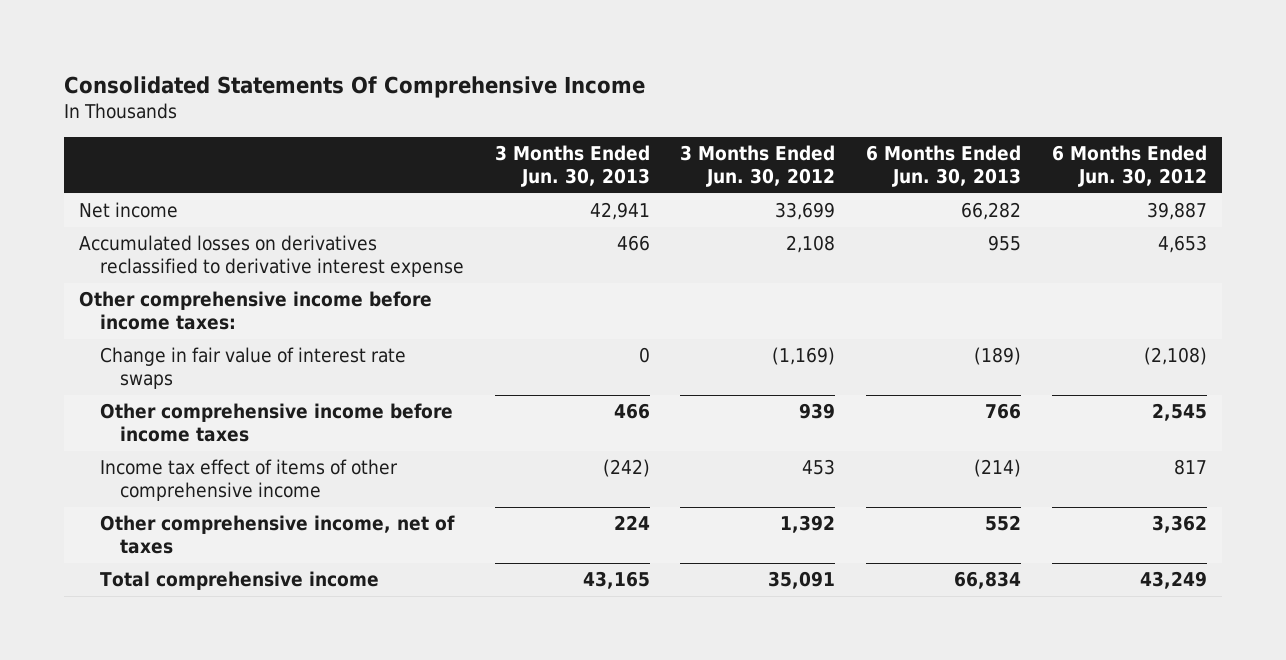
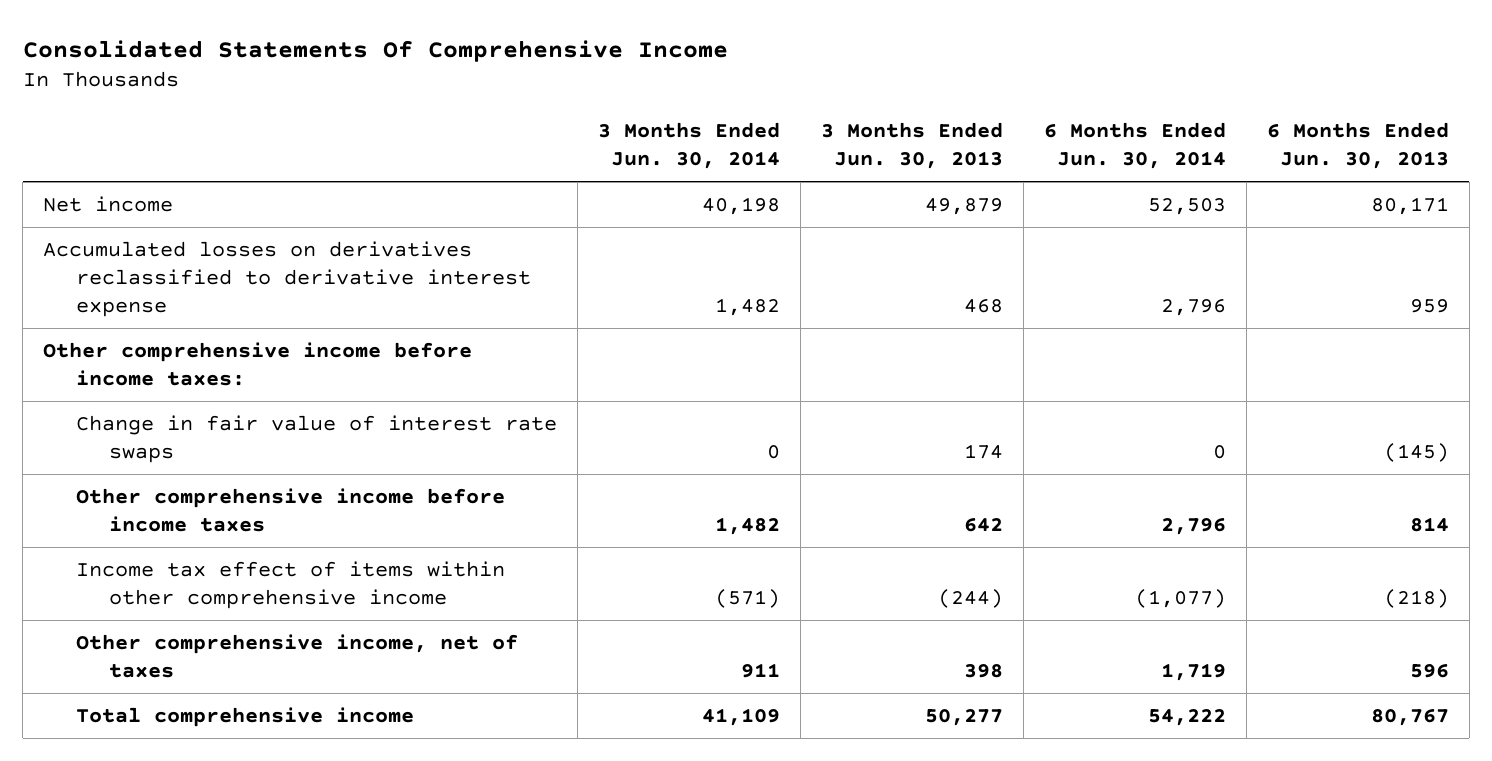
[680,145,836,187] 3 Months Ended Jun. 30, 2012 -> none
[1052,145,1208,187] 6 Months Ended Jun. 30, 2012 -> none
none -> [598,121,781,170] 3 Months Ended Jun. 30, 2014
none -> [1044,121,1227,170] 6 Months Ended Jun. 30, 2014
[589,202,650,221] 42,941 -> [925,197,1004,215] 49,879
[961,202,1022,221] 66,282 -> [1371,196,1450,215] 80,171
[616,235,650,252] 466 -> [964,299,1004,314] 468
[988,235,1022,252] 955 -> [1410,299,1450,314] 959
[638,347,650,364] 0 -> [964,444,1004,460] 174
[974,347,1022,366] (189) -> [1384,443,1450,463] (145)
[613,403,650,420] 466 -> [964,518,1004,533] 642
[985,403,1022,420] 766 -> [1410,517,1450,533] 814
[99,459,398,501] Income tax effect of items of other comprehensive income -> [76,560,506,610] Income tax effect of items within other comprehensive income
[602,459,650,478] (242) -> [938,589,1004,609] (244)
[974,459,1022,478] (214) -> [1384,589,1450,609] (218)
[613,515,650,531] 224 -> [964,664,1004,679] 398
[985,515,1022,532] 552 -> [1410,664,1450,679] 596
[582,571,650,590] 43,165 -> [925,708,1004,726] 50,277
[954,571,1022,590] 66,834 -> [1371,708,1450,726] 80,767

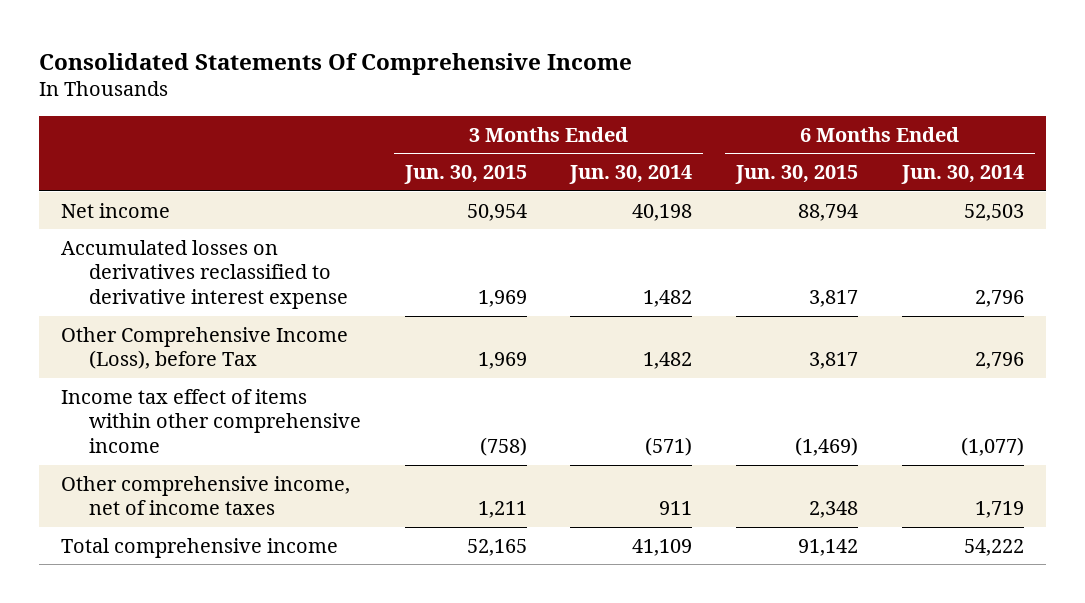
[821,121,1004,170] 3 Months Ended Jun. 30, 2013 -> none
[1267,121,1450,170] 6 Months Ended Jun. 30, 2013 -> none
none -> [403,165,527,185] Jun. 30, 2015
none -> [735,165,859,185] Jun. 30, 2015
[43,341,473,387] Other comprehensive income before income taxes: -> none
[76,414,558,464] Change in fair value of interest rate swaps -> none
[76,487,506,533] Other comprehensive income before income taxes -> [60,326,348,370] Other Comprehensive Income (Loss), before Tax
[76,633,519,679] Other comprehensive income, net of taxes -> [60,475,350,516] Other comprehensive income, net of income taxes

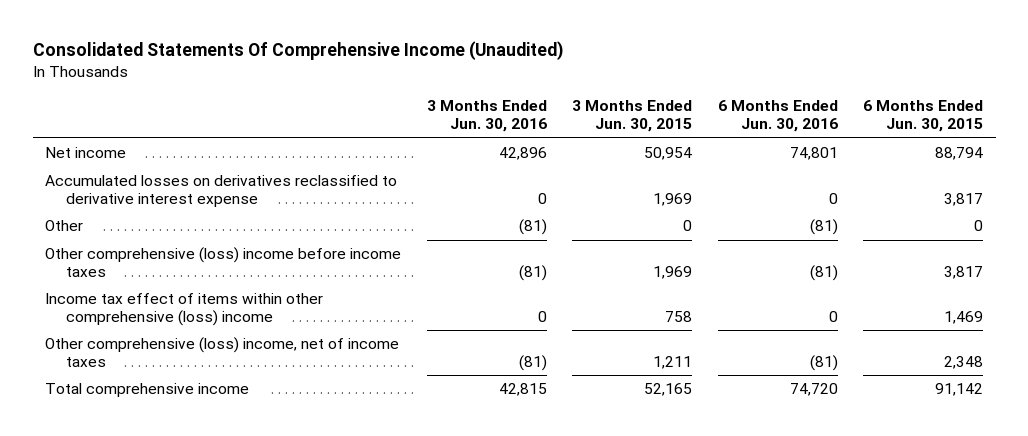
[39,52,633,75] Consolidated Statements Of Comprehensive Income -> [32,41,564,61] Consolidated Statements Of Comprehensive Income (Unaudited)
[569,165,693,185] Jun. 30, 2014 -> none
[900,165,1024,185] Jun. 30, 2014 -> none
none -> [426,100,547,133] 3 Months Ended Jun. 30, 2016
none -> [717,100,838,133] 6 Months Ended Jun. 30, 2016
none -> [45,220,84,232] Other
[60,326,348,370] Other Comprehensive Income (Loss), before Tax -> [45,247,402,278] Other comprehensive (loss) income before income taxes
[60,388,362,454] Income tax effect of items within other comprehensive income -> [45,293,324,327] Income tax effect of items within other comprehensive (loss) income
[479,437,527,457] (758) -> [665,311,693,323] 758
[795,437,859,457] (1,469) -> [943,311,983,325] 1,469
[60,475,350,516] Other comprehensive income, net of income taxes -> [45,337,400,368] Other comprehensive (loss) income, net of income taxes

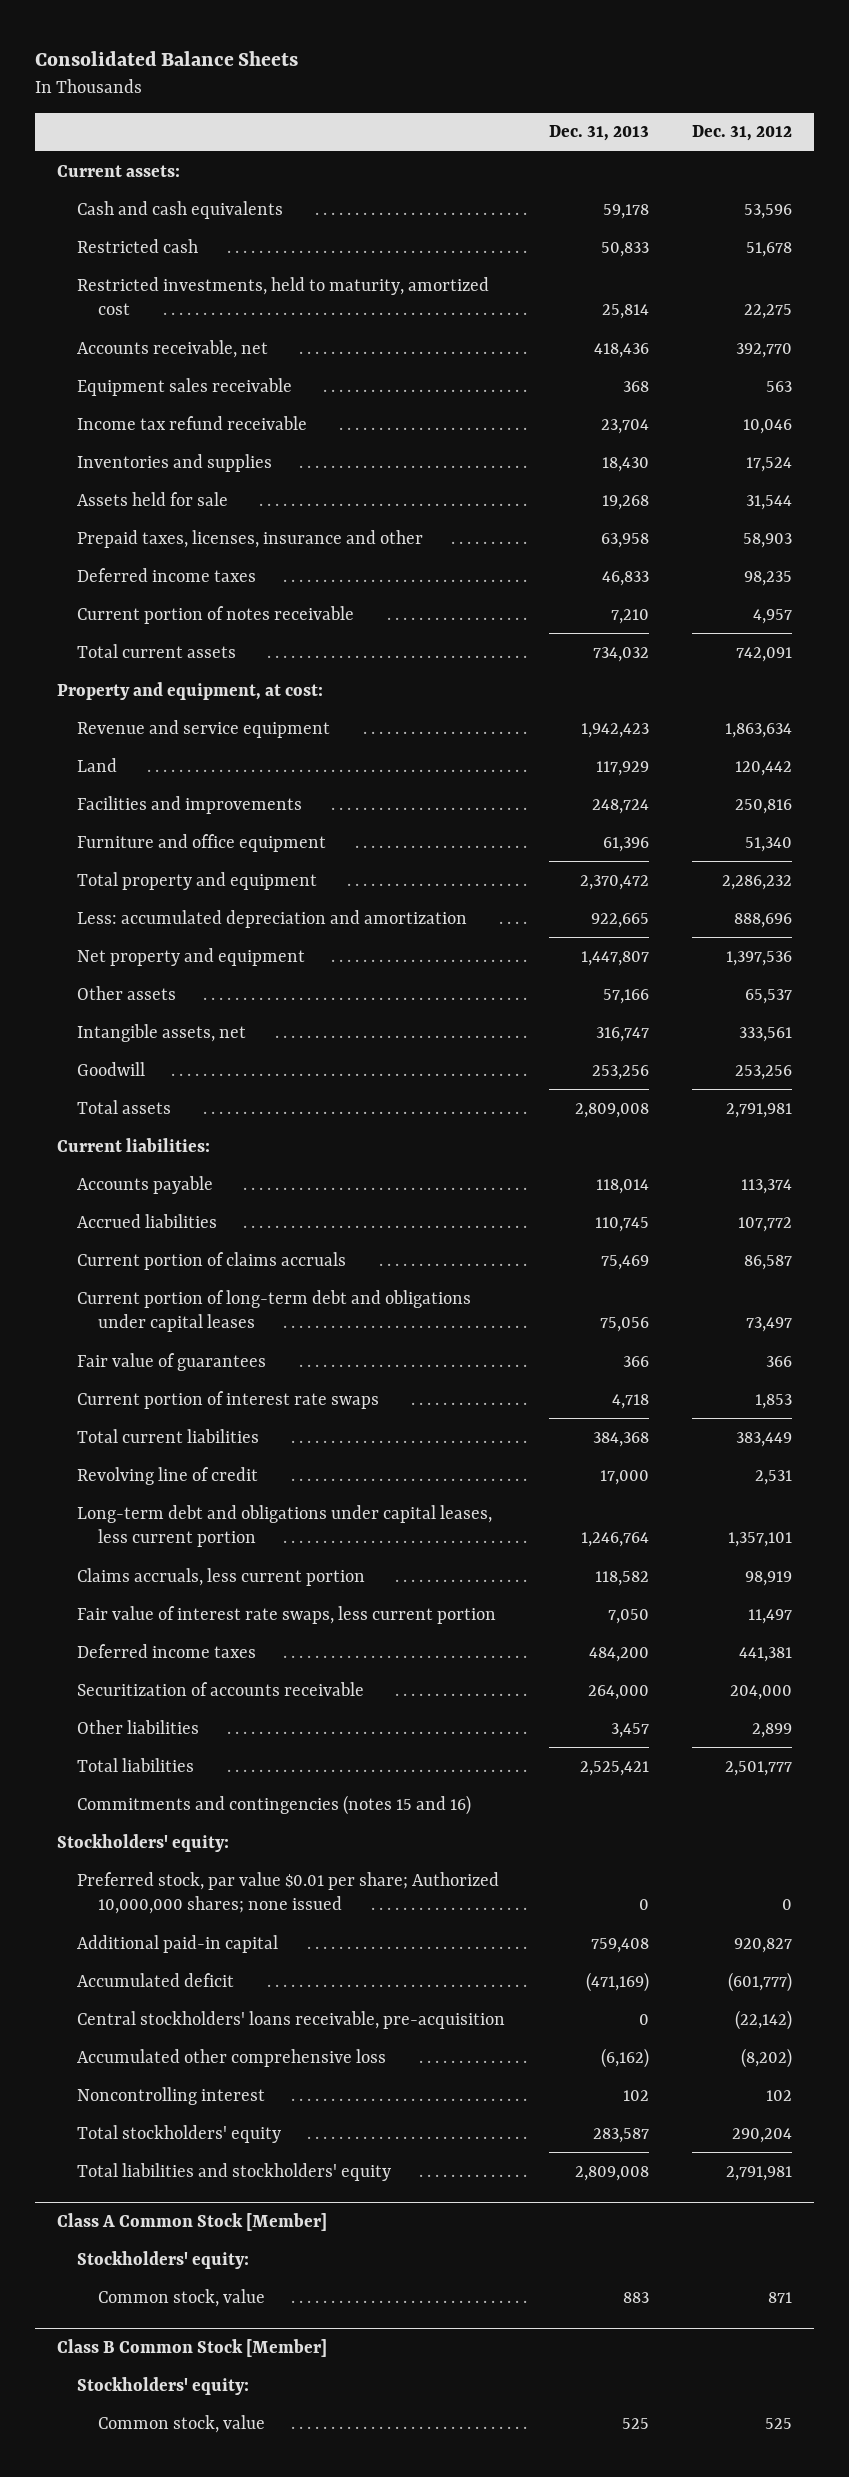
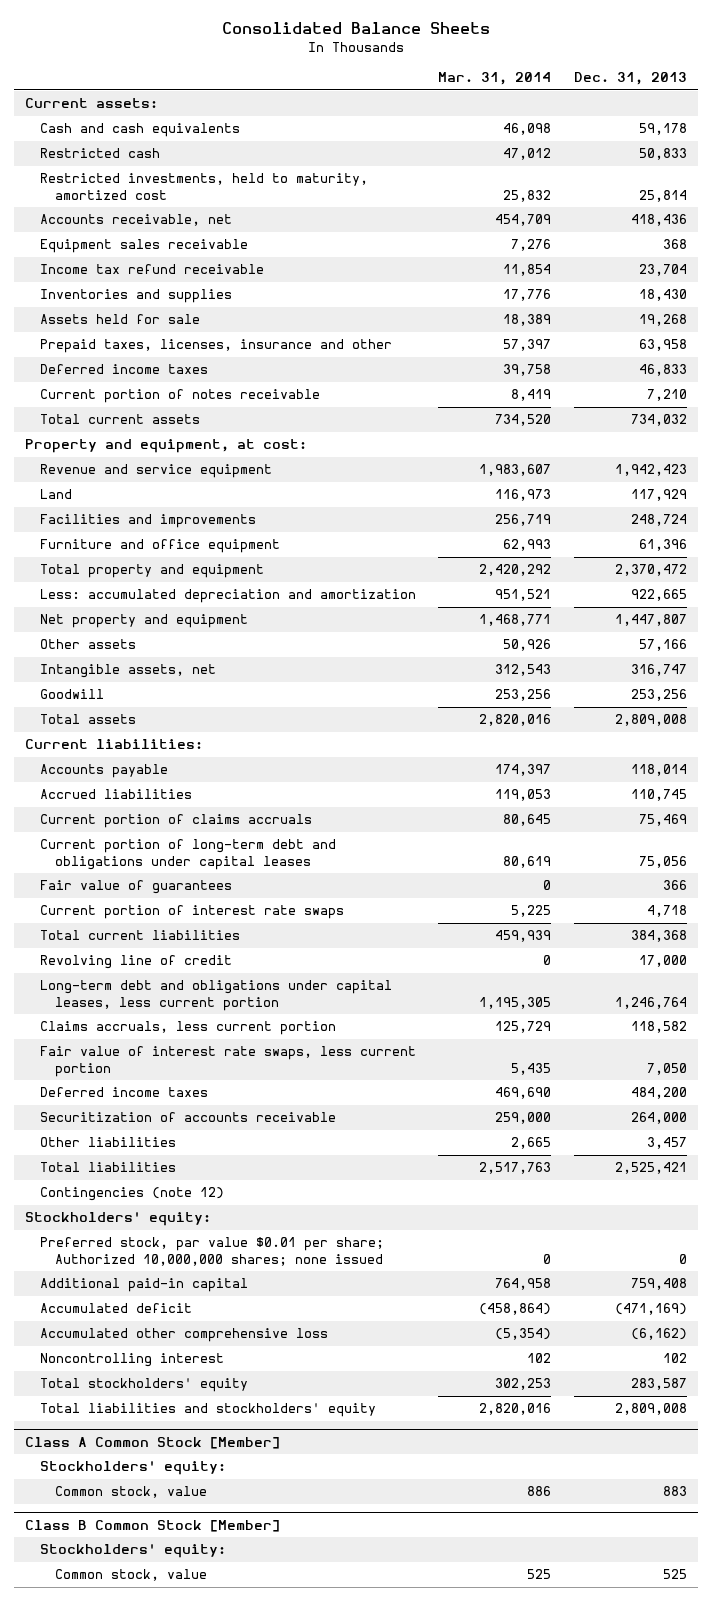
[691,125,792,142] Dec. 31, 2012 -> none
none -> [438,72,552,86] Mar. 31, 2014
[77,1794,472,1815] Commitments and contingencies (notes 15 and 16) -> [40,1187,225,1202] Contingencies (note 12)
[77,2010,506,2029] Central stockholders' loans receivable, pre-acquisition -> none

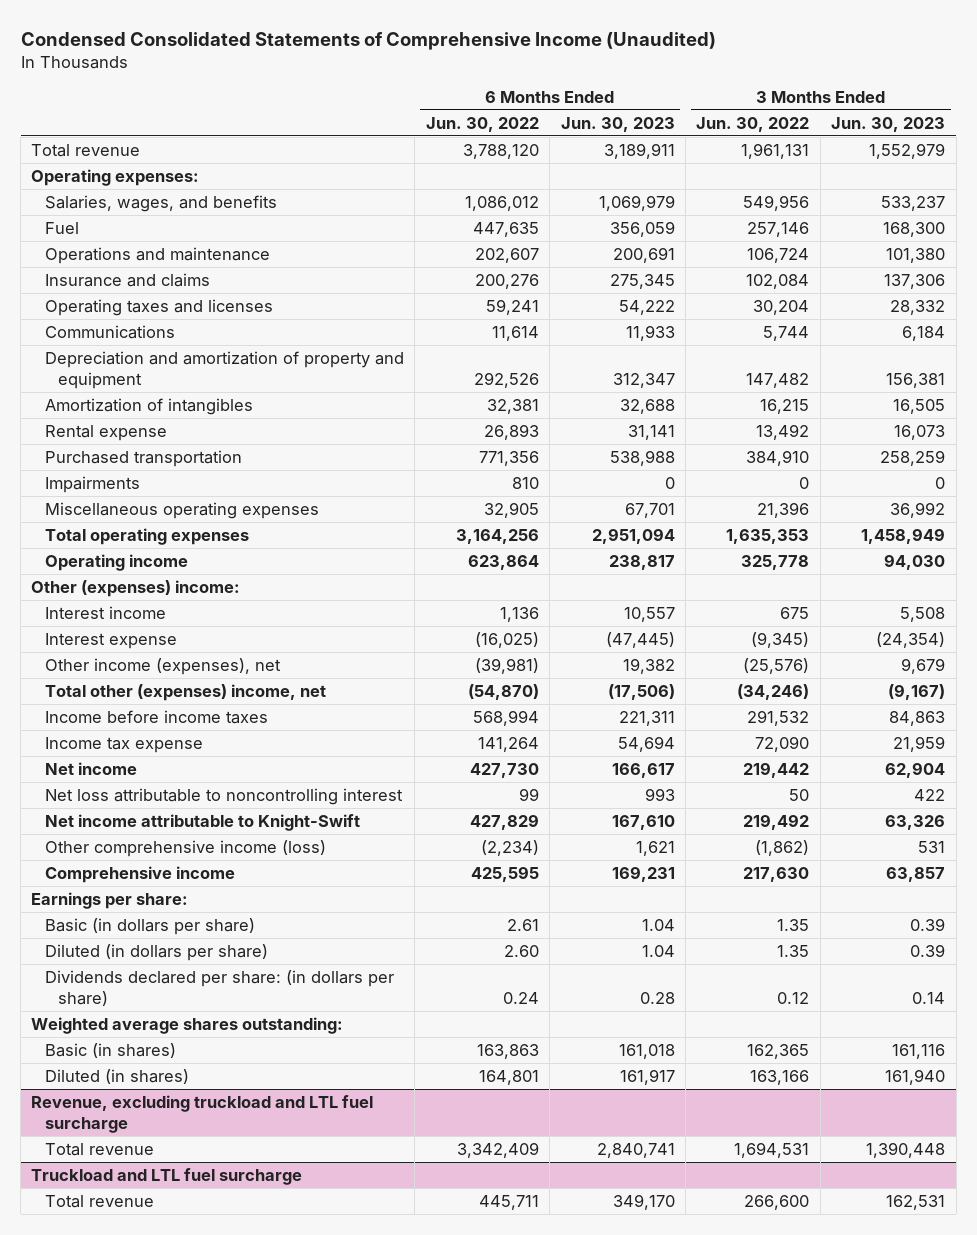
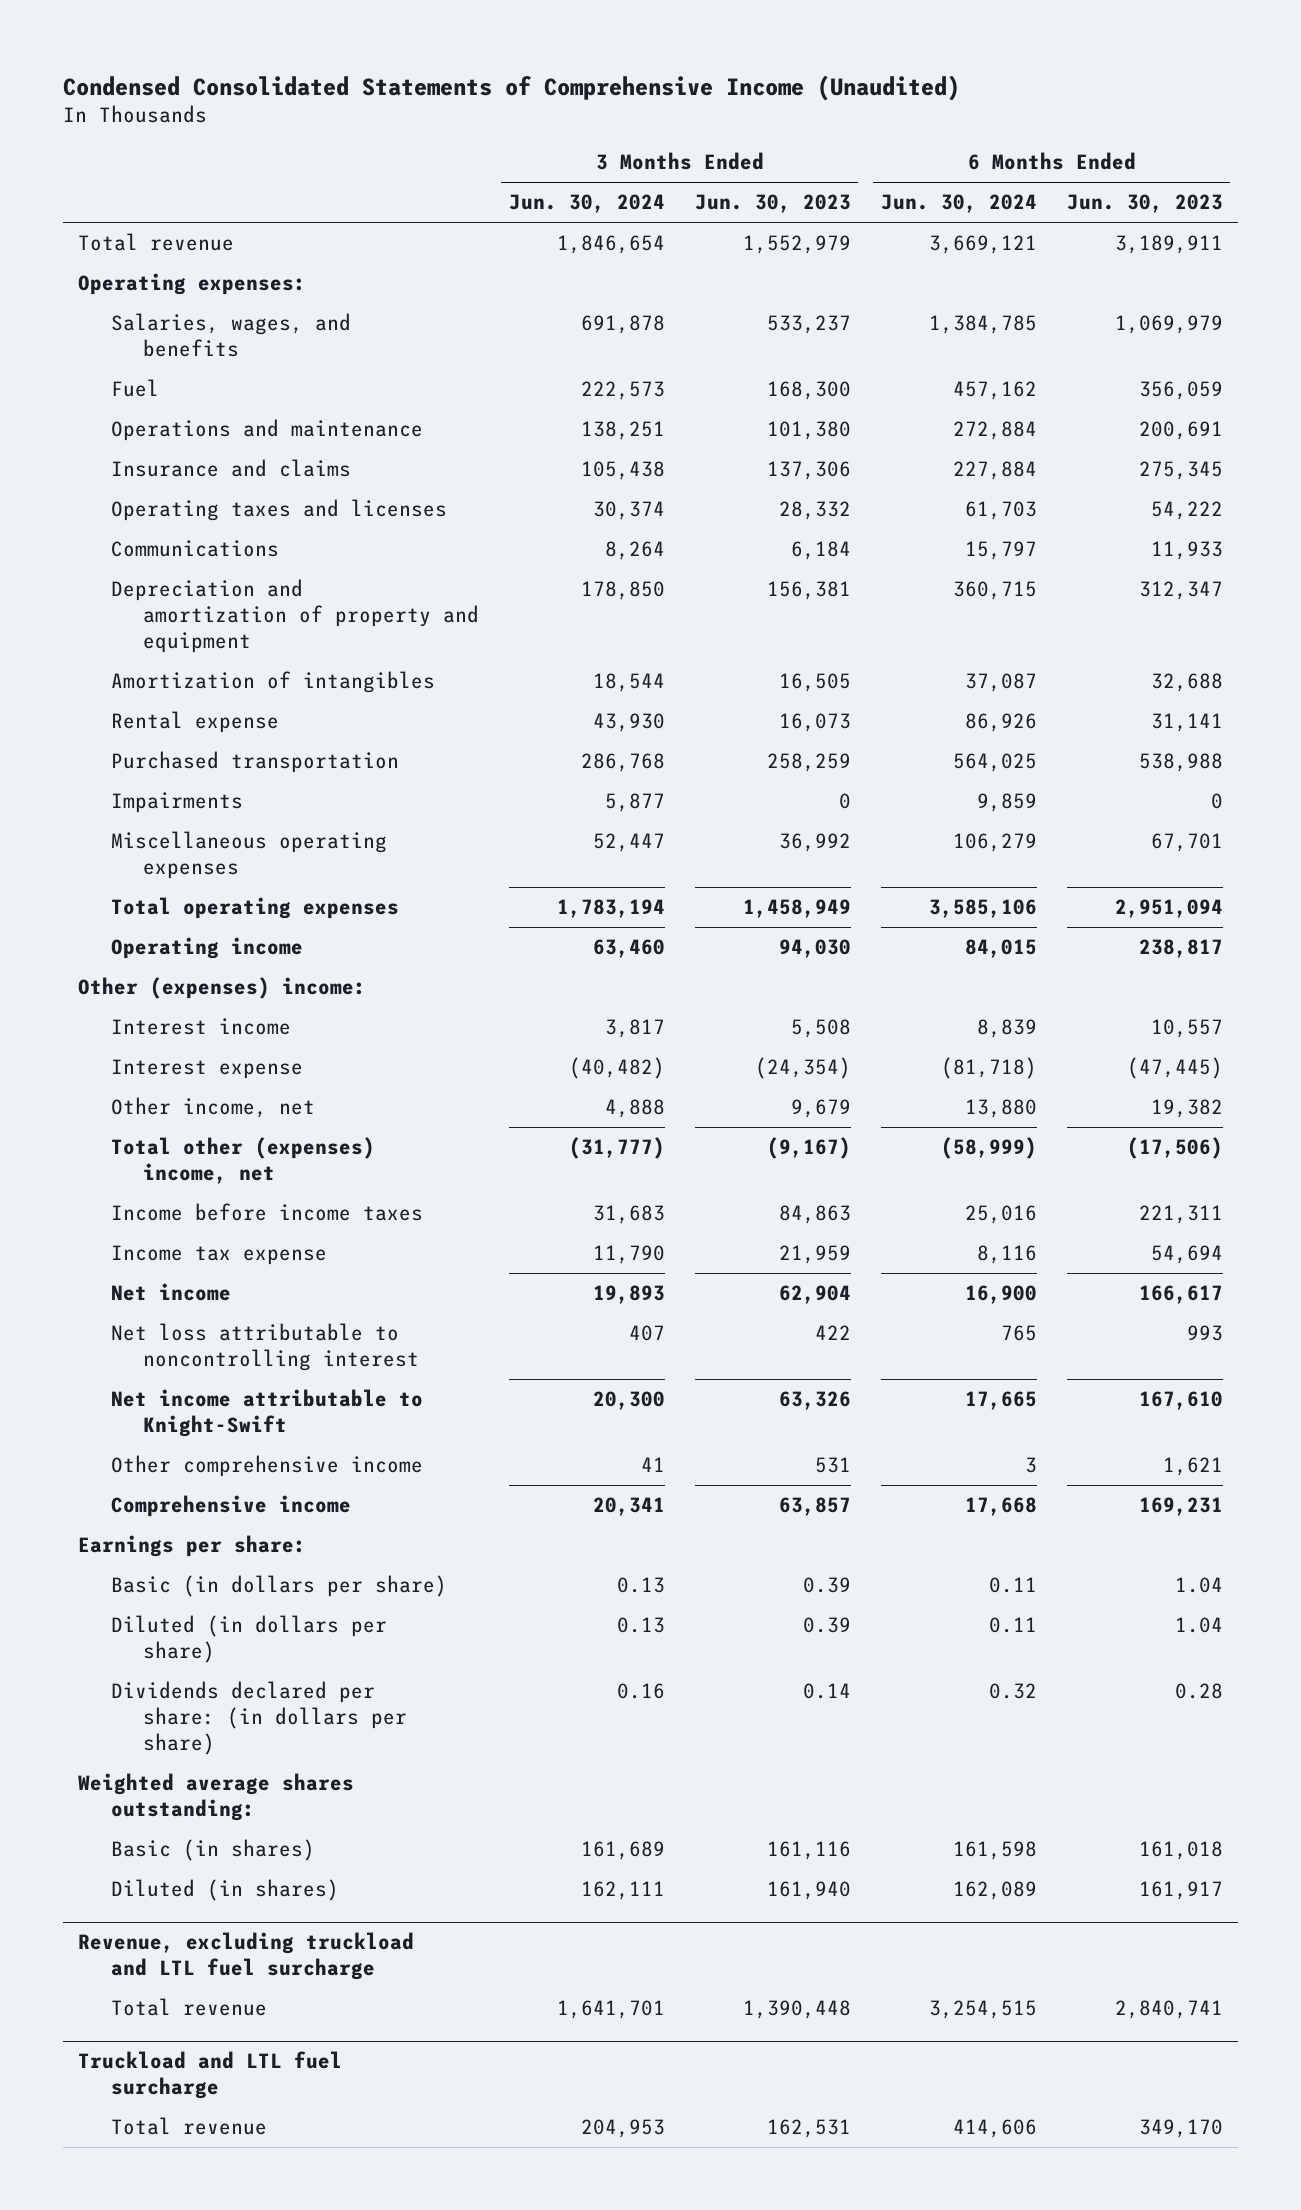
[425,116,539,132] Jun. 30, 2022 -> none
[696,116,810,132] Jun. 30, 2022 -> none
none -> [508,194,665,214] Jun. 30, 2024
none -> [880,194,1037,214] Jun. 30, 2024
[44,657,281,675] Other income (expenses), net -> [110,1097,315,1119] Other income, net
[44,839,326,857] Other comprehensive income (loss) -> [110,1455,423,1478] Other comprehensive income

